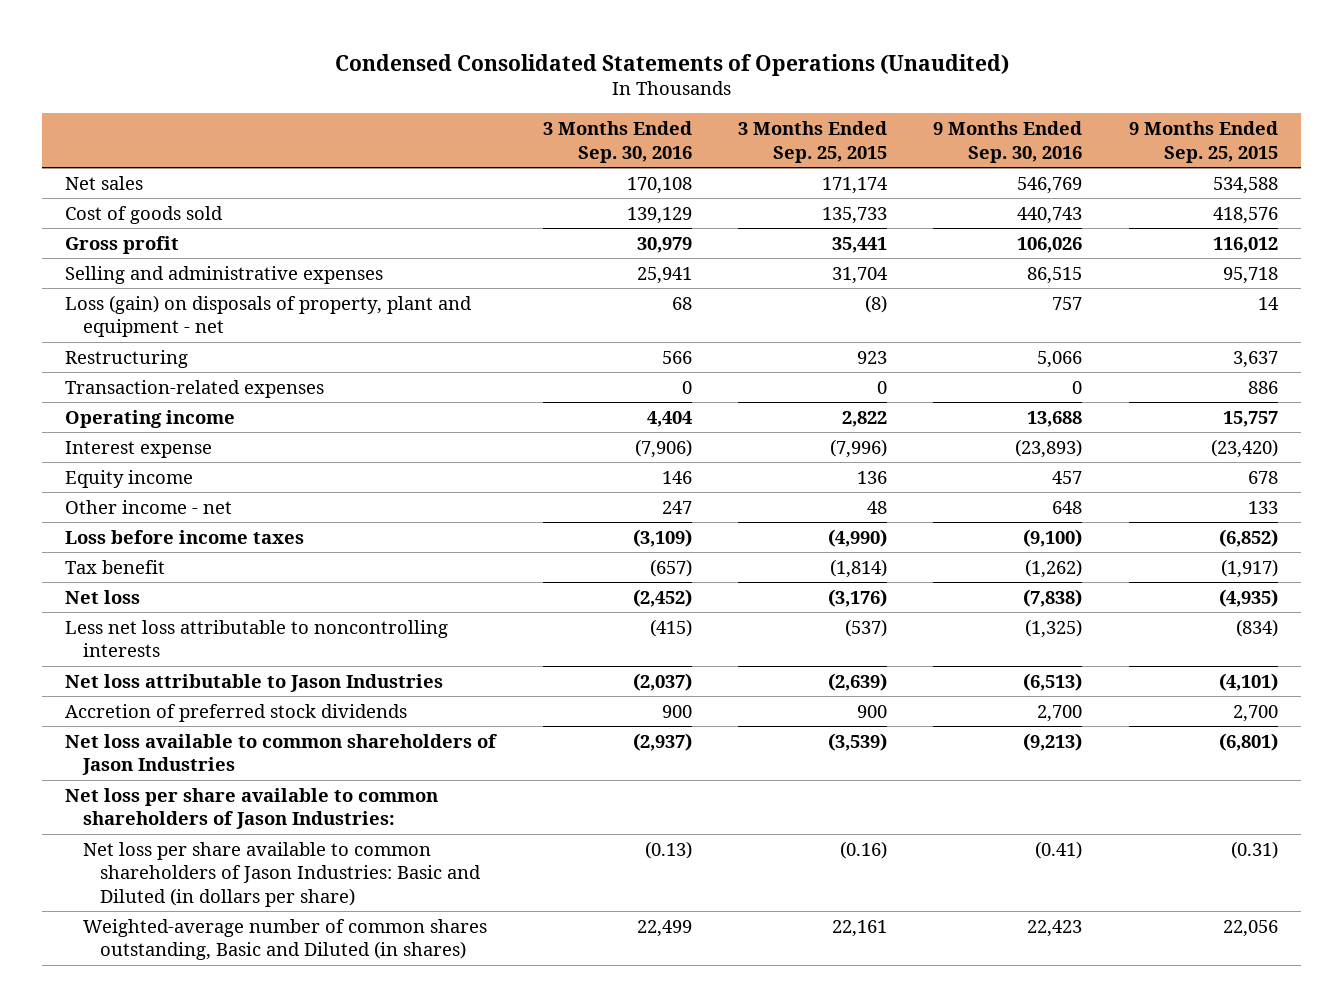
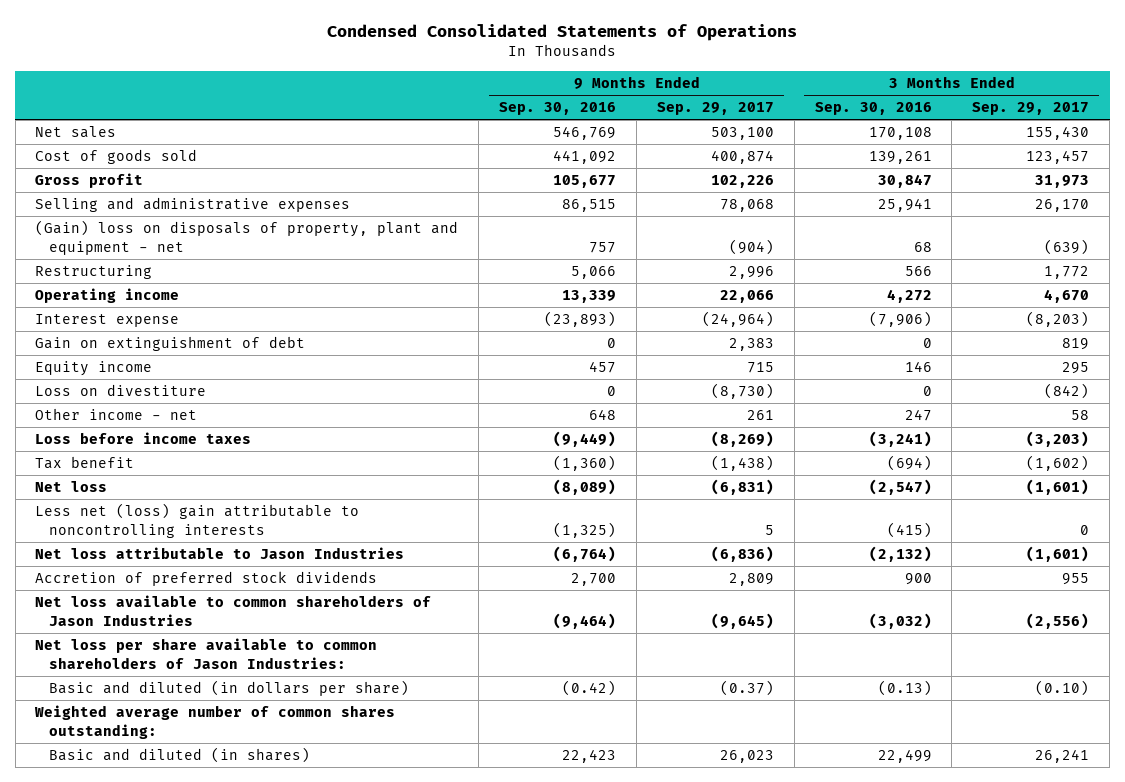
[334,53,1009,76] Condensed Consolidated Statements of Operations (Unaudited) -> [327,24,798,42] Condensed Consolidated Statements of Operations
[738,121,888,163] 3 Months Ended Sep. 25, 2015 -> none
[1128,121,1278,163] 9 Months Ended Sep. 25, 2015 -> none
none -> [656,102,774,116] Sep. 29, 2017
none -> [972,102,1090,116] Sep. 29, 2017
[626,206,692,224] 139,129 -> [868,151,932,165] 139,261
[1017,206,1083,224] 440,743 -> [553,150,617,165] 441,092
[636,236,692,253] 30,979 -> [877,174,932,189] 30,847
[1017,236,1083,253] 106,026 -> [553,175,617,189] 105,677
[65,294,473,338] Loss (gain) on disposals of property, plant and equipment - net -> [35,220,459,255] (Gain) loss on disposals of property, plant and equipment - net
[65,379,325,398] Transaction-related expenses -> none
[646,410,692,427] 4,404 -> [886,289,932,304] 4,272
[1027,410,1083,427] 13,688 -> [562,290,617,304] 13,339
none -> [35,336,306,352] Gain on extinguishment of debt
none -> [35,384,207,397] Loss on divestiture
[632,528,692,547] (3,109) -> [868,431,932,448] (3,241)
[1023,528,1083,547] (9,100) -> [553,431,617,448] (9,449)
[649,558,692,577] (657) -> [886,455,932,472] (694)
[1025,558,1083,578] (1,262) -> [553,455,617,472] (1,360)
[632,588,692,607] (2,452) -> [868,479,932,496] (2,547)
[1023,588,1083,607] (7,838) -> [553,479,617,496] (8,089)
[65,619,449,658] Less net loss attributable to noncontrolling interests -> [35,503,360,538] Less net (loss) gain attributable to noncontrolling interests
[632,672,692,691] (2,037) -> [868,546,932,563] (2,132)
[1023,672,1083,691] (6,513) -> [553,546,617,563] (6,764)
[632,732,692,751] (2,937) -> [868,612,932,629] (3,032)
[1023,732,1083,751] (9,213) -> [553,612,617,629] (9,464)
[82,841,481,907] Net loss per share available to common shareholders of Jason Industries: Basic and Diluted (in dollars per share) -> [48,680,409,697] Basic and diluted (in dollars per share)
[1035,840,1083,859] (0.41) -> [562,680,617,697] (0.42)
none -> [34,705,396,739] Weighted average number of common shares outstanding:
[82,918,487,961] Weighted-average number of common shares outstanding, Basic and Diluted (in shares) -> [48,747,310,764] Basic and diluted (in shares)

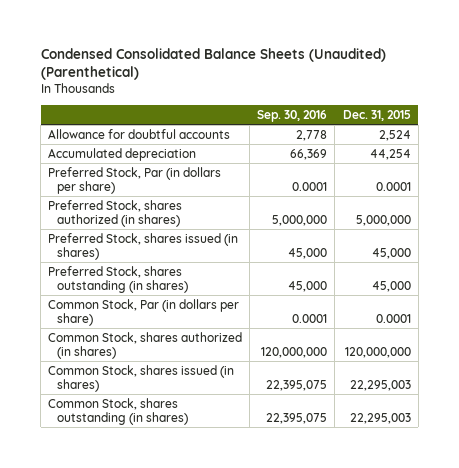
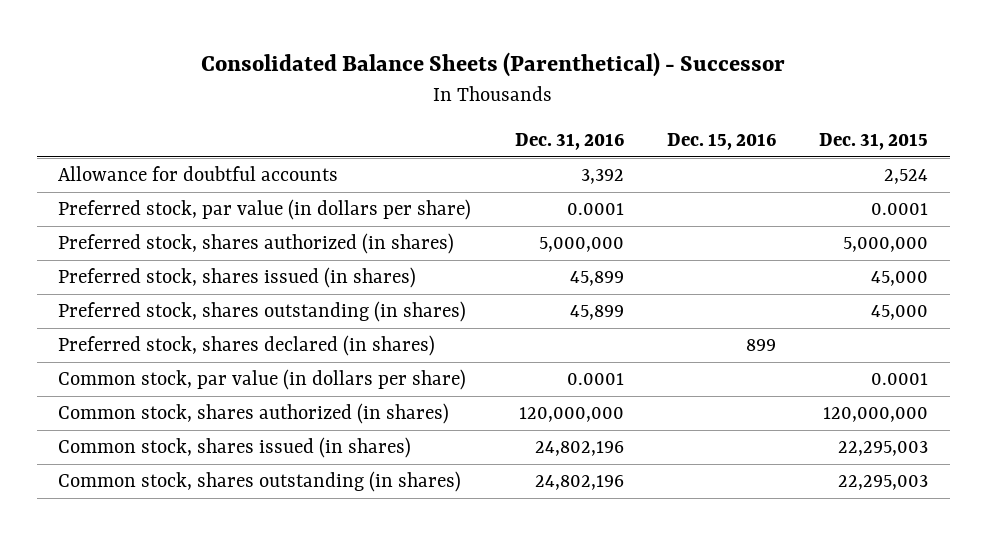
[40,48,386,81] Condensed Consolidated Balance Sheets (Unaudited) (Parenthetical) -> [201,52,786,78] Consolidated Balance Sheets (Parenthetical) - Successor
[257,109,328,122] Sep. 30, 2016 -> none
none -> [514,133,624,151] Dec. 31, 2016
none -> [667,133,777,151] Dec. 15, 2016
[48,147,197,161] Accumulated depreciation -> none
[48,166,222,194] Preferred Stock, Par (in dollars per share) -> [58,199,472,221] Preferred stock, par value (in dollars per share)
[48,199,183,227] Preferred Stock, shares authorized (in shares) -> [58,233,455,255] Preferred stock, shares authorized (in shares)
[48,232,239,260] Preferred Stock, shares issued (in shares) -> [58,267,417,289] Preferred stock, shares issued (in shares)
[48,265,188,293] Preferred Stock, shares outstanding (in shares) -> [58,301,467,323] Preferred stock, shares outstanding (in shares)
none -> [58,335,436,357] Preferred stock, shares declared (in shares)
[48,298,240,326] Common Stock, Par (in dollars per share) -> [58,369,467,391] Common stock, par value (in dollars per share)
[48,331,243,359] Common Stock, shares authorized (in shares) -> [58,403,450,425] Common stock, shares authorized (in shares)
[48,364,235,392] Common Stock, shares issued (in shares) -> [58,437,412,459] Common stock, shares issued (in shares)
[48,397,188,425] Common Stock, shares outstanding (in shares) -> [58,471,462,493] Common stock, shares outstanding (in shares)

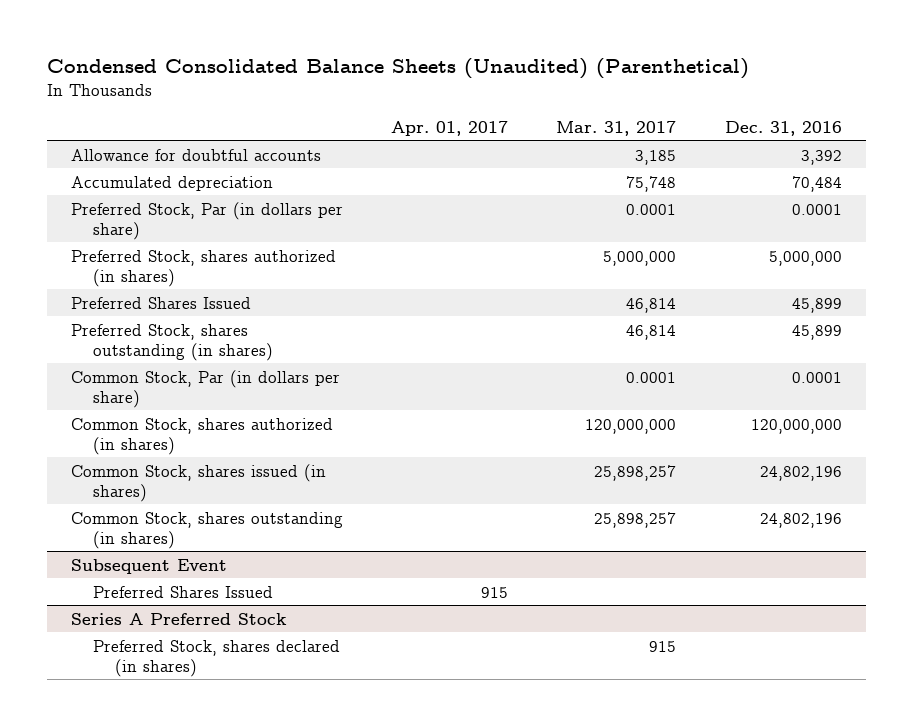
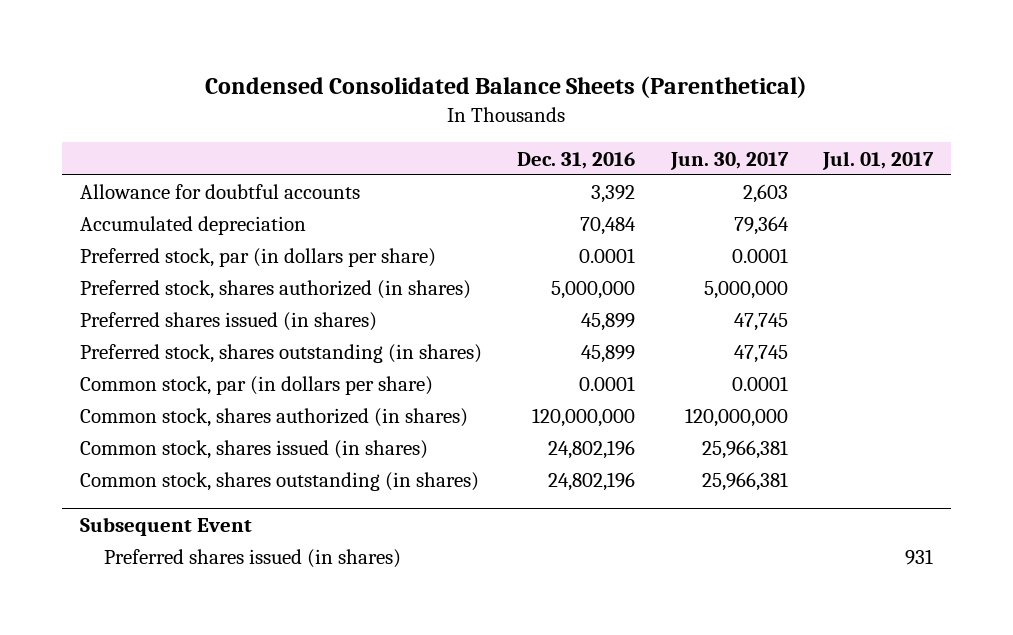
[46,58,749,80] Condensed Consolidated Balance Sheets (Unaudited) (Parenthetical) -> [205,75,808,98] Condensed Consolidated Balance Sheets (Parenthetical)
[390,120,508,136] Apr. 01, 2017 -> none
[556,120,677,136] Mar. 31, 2017 -> none
none -> [669,151,789,170] Jun. 30, 2017
none -> [822,150,935,170] Jul. 01, 2017
[70,201,343,240] Preferred Stock, Par (in dollars per share) -> [79,248,436,268] Preferred stock, par (in dollars per share)
[70,249,336,287] Preferred Stock, shares authorized (in shares) -> [79,280,471,300] Preferred stock, shares authorized (in shares)
[70,296,251,309] Preferred Shares Issued -> [79,312,377,332] Preferred shares issued (in shares)
[70,323,273,361] Preferred Stock, shares outstanding (in shares) -> [79,344,482,364] Preferred stock, shares outstanding (in shares)
[70,369,340,408] Common Stock, Par (in dollars per share) -> [79,376,433,396] Common stock, par (in dollars per share)
[70,417,333,455] Common Stock, shares authorized (in shares) -> [79,408,468,428] Common stock, shares authorized (in shares)
[70,463,326,502] Common Stock, shares issued (in shares) -> [79,440,428,460] Common stock, shares issued (in shares)
[70,511,343,549] Common Stock, shares outstanding (in shares) -> [79,472,479,492] Common stock, shares outstanding (in shares)
[70,612,287,625] Series A Preferred Stock -> none
[92,639,340,677] Preferred Stock, shares declared (in shares) -> none
[92,585,273,598] Preferred Shares Issued -> [104,549,402,569] Preferred shares issued (in shares)

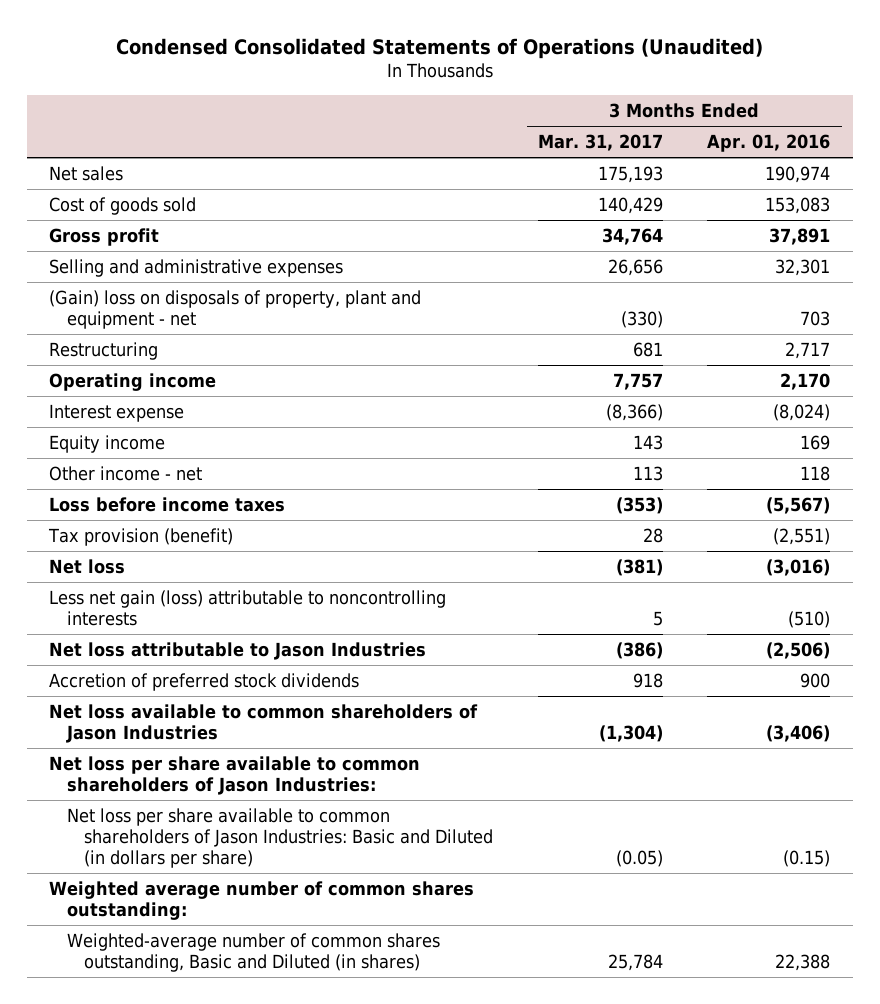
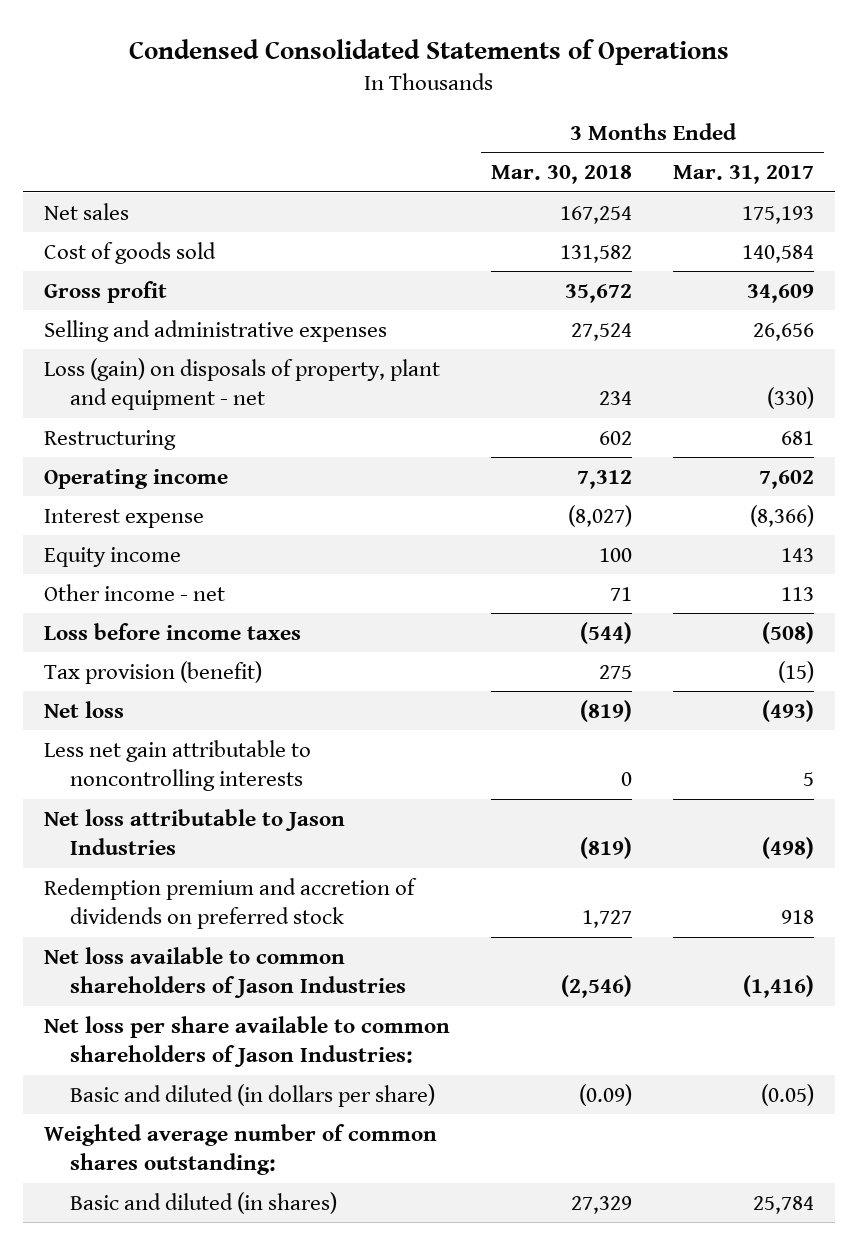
[115,37,763,59] Condensed Consolidated Statements of Operations (Unaudited) -> [129,39,730,66] Condensed Consolidated Statements of Operations
[707,134,831,153] Apr. 01, 2016 -> none
none -> [491,165,633,185] Mar. 30, 2018
[597,197,663,215] 140,429 -> [742,244,815,263] 140,584
[601,228,663,246] 34,764 -> [747,283,815,303] 34,609
[49,290,422,329] (Gain) loss on disposals of property, plant and equipment - net -> [43,357,440,411] Loss (gain) on disposals of property, plant and equipment - net
[612,373,663,391] 7,757 -> [759,469,815,489] 7,602
[615,497,663,515] (353) -> [762,621,815,644] (508)
[642,528,663,544] 28 -> [778,660,815,683] (15)
[615,559,663,577] (381) -> [762,699,815,722] (493)
[49,590,447,626] Less net gain (loss) attributable to noncontrolling interests -> [43,739,311,792] Less net gain attributable to noncontrolling interests
[615,642,663,660] (386) -> [762,837,815,860] (498)
[49,673,360,692] Accretion of preferred stock dividends -> [43,877,417,930] Redemption premium and accretion of dividends on preferred stock
[598,724,663,742] (1,304) -> [743,975,815,999] (1,416)
[66,808,494,868] Net loss per share available to common shareholders of Jason Industries: Basic and Diluted (in dollars per share) -> [69,1083,435,1107] Basic and diluted (in dollars per share)
[66,933,440,972] Weighted-average number of common shares outstanding, Basic and Diluted (in shares) -> [69,1191,337,1214] Basic and diluted (in shares)

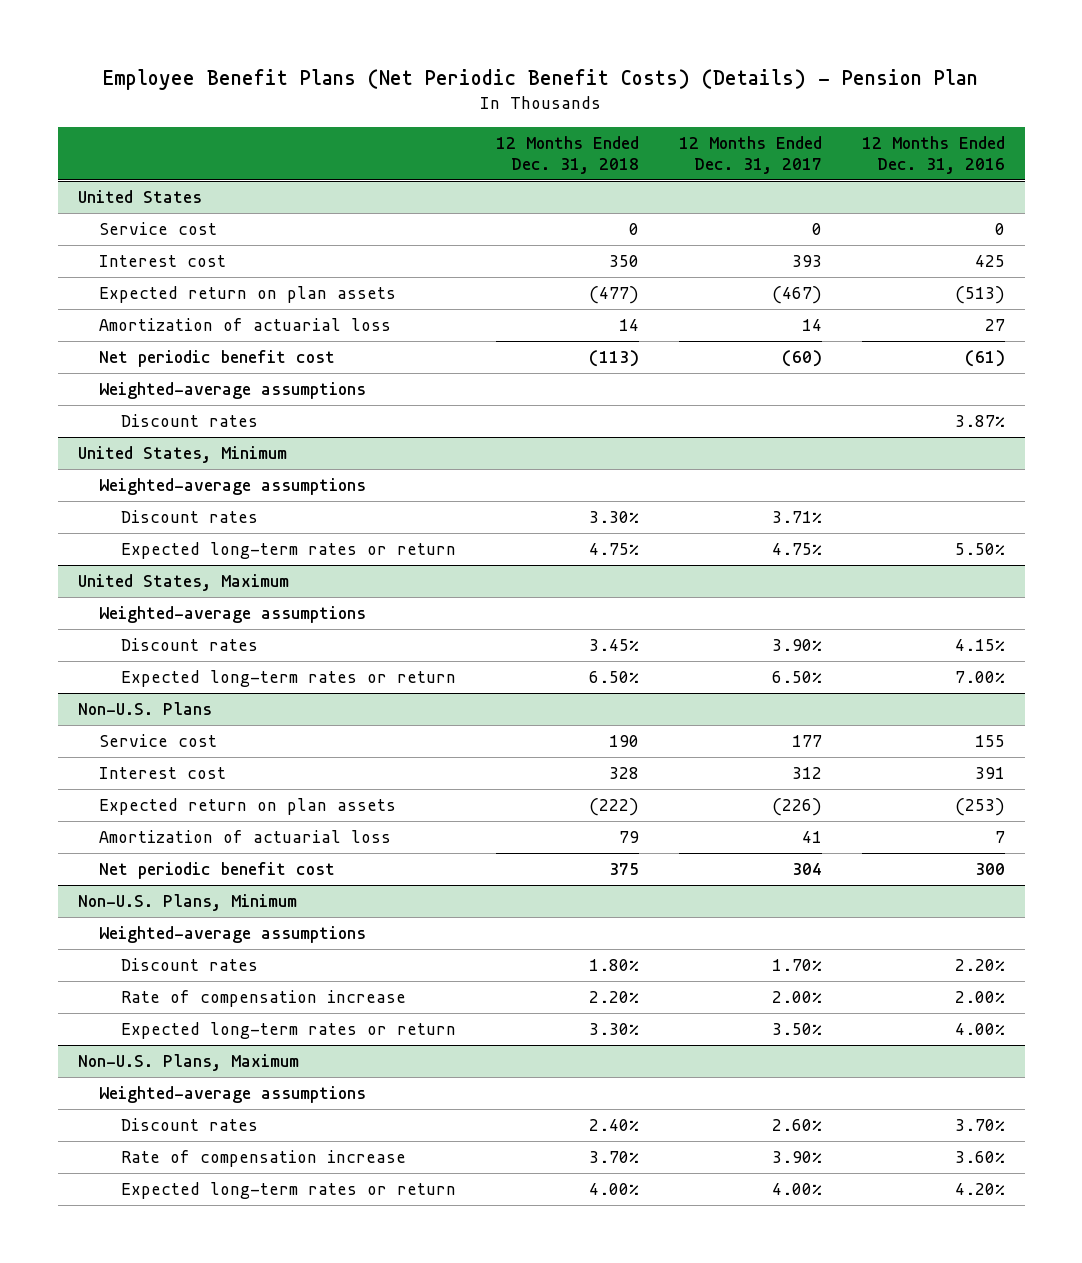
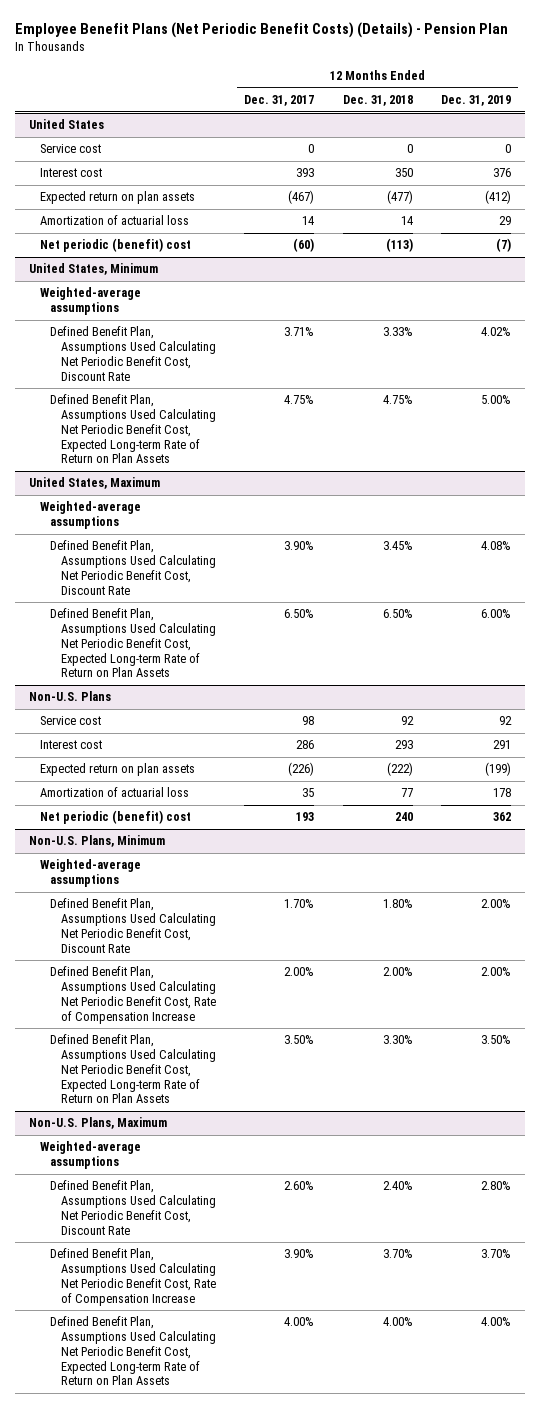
[861,136,1005,174] 12 Months Ended Dec. 31, 2016 -> none
none -> [440,95,511,107] Dec. 31, 2019
[99,382,367,400] Weighted-average assumptions -> none
[121,414,259,428] Discount rates -> none
[99,350,336,368] Net periodic benefit cost -> [39,238,191,253] Net periodic (benefit) cost
[121,510,259,524] Discount rates -> none
none -> [50,326,217,381] Defined Benefit Plan, Assumptions Used Calculating Net Periodic Benefit Cost, Discount Rate
[121,542,457,560] Expected long-term rates or return -> [50,394,217,464] Defined Benefit Plan, Assumptions Used Calculating Net Periodic Benefit Cost, Expected Long-term Rate of Return on Plan Assets
[121,638,259,652] Discount rates -> [50,540,217,595] Defined Benefit Plan, Assumptions Used Calculating Net Periodic Benefit Cost, Discount Rate
[121,670,457,688] Expected long-term rates or return -> [50,608,217,678] Defined Benefit Plan, Assumptions Used Calculating Net Periodic Benefit Cost, Expected Long-term Rate of Return on Plan Assets
[609,735,640,748] 190 -> [400,716,414,726] 92
[792,735,823,748] 177 -> [302,716,315,726] 98
[609,767,640,780] 328 -> [394,740,413,750] 293
[792,767,823,780] 312 -> [296,740,315,750] 286
[619,831,640,844] 79 -> [400,788,413,798] 77
[802,831,823,844] 41 -> [302,788,315,798] 35
[99,862,336,880] Net periodic benefit cost -> [39,810,191,825] Net periodic (benefit) cost
[609,863,640,876] 375 -> [394,812,413,822] 240
[792,863,823,876] 304 -> [296,812,315,822] 193
[121,958,259,972] Discount rates -> [50,898,217,953] Defined Benefit Plan, Assumptions Used Calculating Net Periodic Benefit Cost, Discount Rate
[121,990,407,1008] Rate of compensation increase -> [50,966,217,1024] Defined Benefit Plan, Assumptions Used Calculating Net Periodic Benefit Cost, Rate of Compensation Increase
[589,991,640,1004] 2.20% -> [382,967,413,977] 2.00%
[121,1022,457,1040] Expected long-term rates or return -> [50,1034,217,1104] Defined Benefit Plan, Assumptions Used Calculating Net Periodic Benefit Cost, Expected Long-term Rate of Return on Plan Assets
[121,1118,259,1132] Discount rates -> [50,1180,217,1235] Defined Benefit Plan, Assumptions Used Calculating Net Periodic Benefit Cost, Discount Rate
[121,1150,407,1168] Rate of compensation increase -> [50,1248,217,1306] Defined Benefit Plan, Assumptions Used Calculating Net Periodic Benefit Cost, Rate of Compensation Increase
[121,1182,457,1200] Expected long-term rates or return -> [50,1316,217,1386] Defined Benefit Plan, Assumptions Used Calculating Net Periodic Benefit Cost, Expected Long-term Rate of Return on Plan Assets

